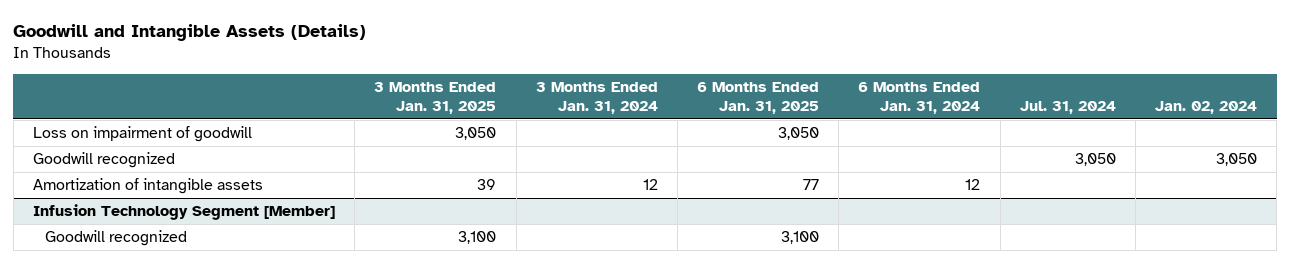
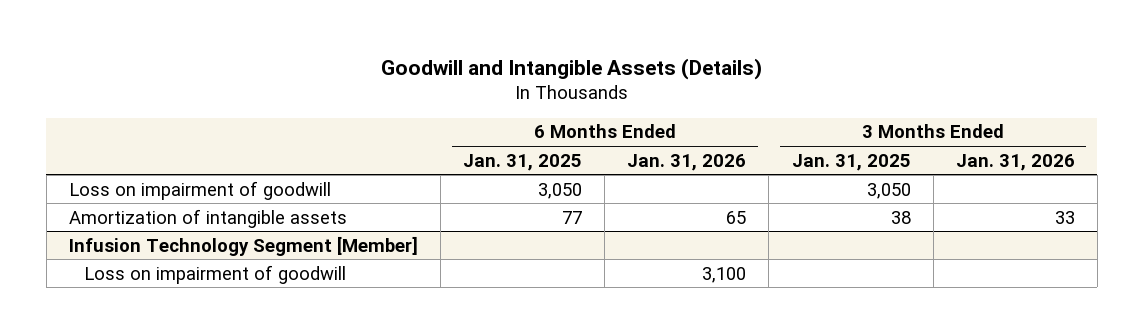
[535,82,658,115] 3 Months Ended Jan. 31, 2024 -> none
[858,82,981,115] 6 Months Ended Jan. 31, 2024 -> none
[1019,101,1116,115] Jul. 31, 2024 -> none
[1155,101,1258,115] Jan. 02, 2024 -> none
none -> [627,153,747,171] Jan. 31, 2026
none -> [955,153,1075,171] Jan. 31, 2026
[33,152,176,169] Goodwill recognized -> none
[477,179,497,191] 39 -> [890,210,911,224] 38
[45,230,188,247] Goodwill recognized -> none
none -> [83,264,346,284] Loss on impairment of goodwill

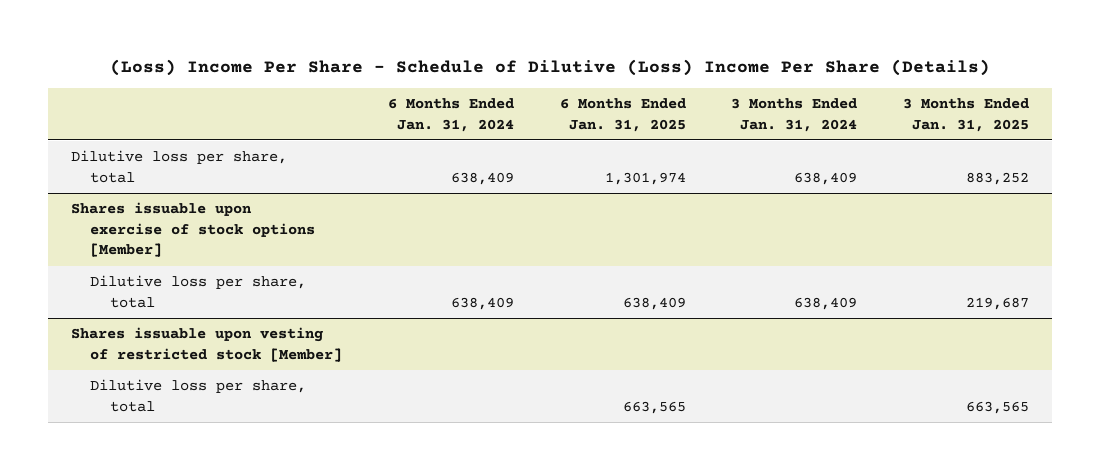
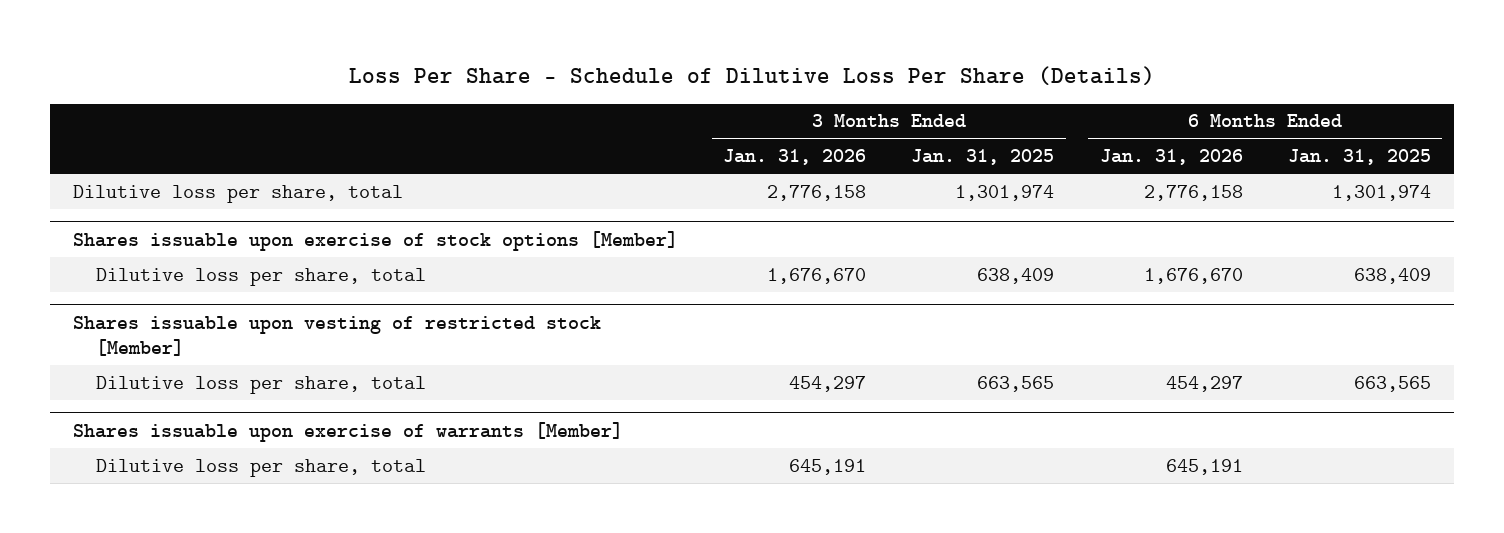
[109,59,990,77] (Loss) Income Per Share - Schedule of Dilutive (Loss) Income Per Share (Details) -> [348,65,1155,85] Loss Per Share - Schedule of Dilutive Loss Per Share (Details)
[387,98,514,132] 6 Months Ended Jan. 31, 2024 -> none
[731,98,858,132] 3 Months Ended Jan. 31, 2024 -> none
none -> [722,149,866,166] Jan. 31, 2026
none -> [1099,149,1243,166] Jan. 31, 2026
[966,171,1030,185] 883,252 -> [955,184,1055,201] 1,301,974
[966,296,1030,310] 219,687 -> [977,267,1055,284] 638,409
none -> [72,421,623,442] Shares issuable upon exercise of warrants [Member]
none -> [95,458,426,477] Dilutive loss per share, total

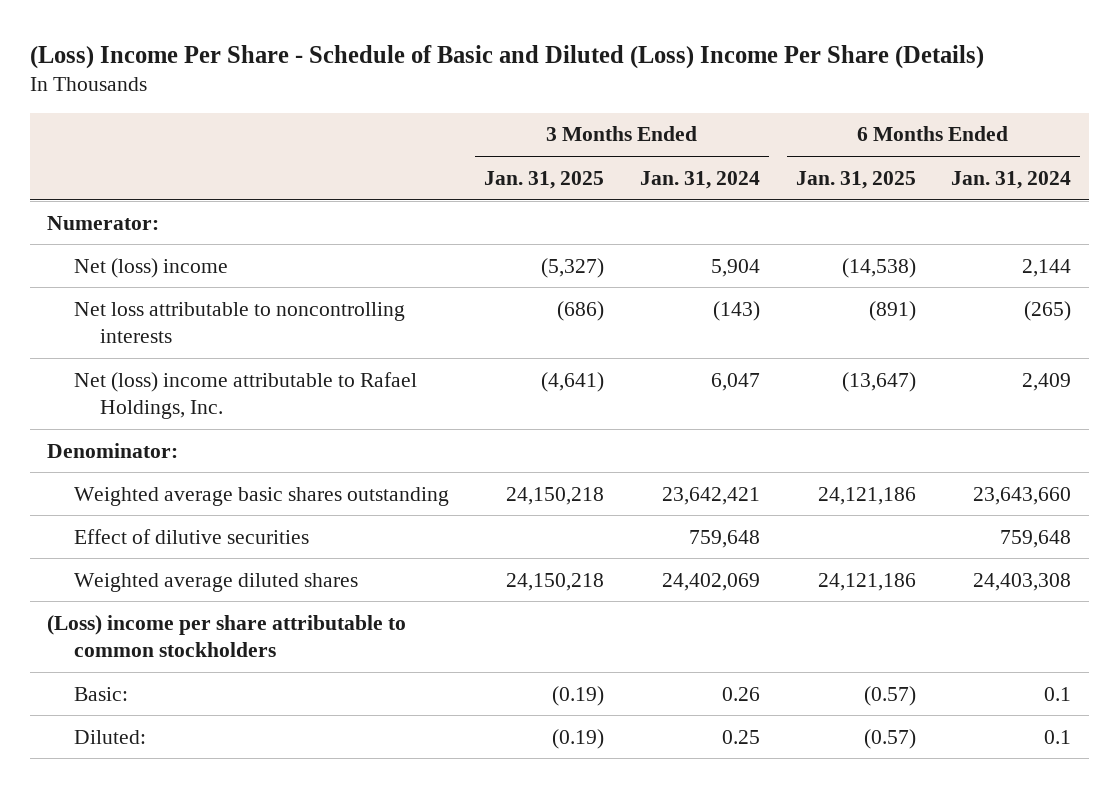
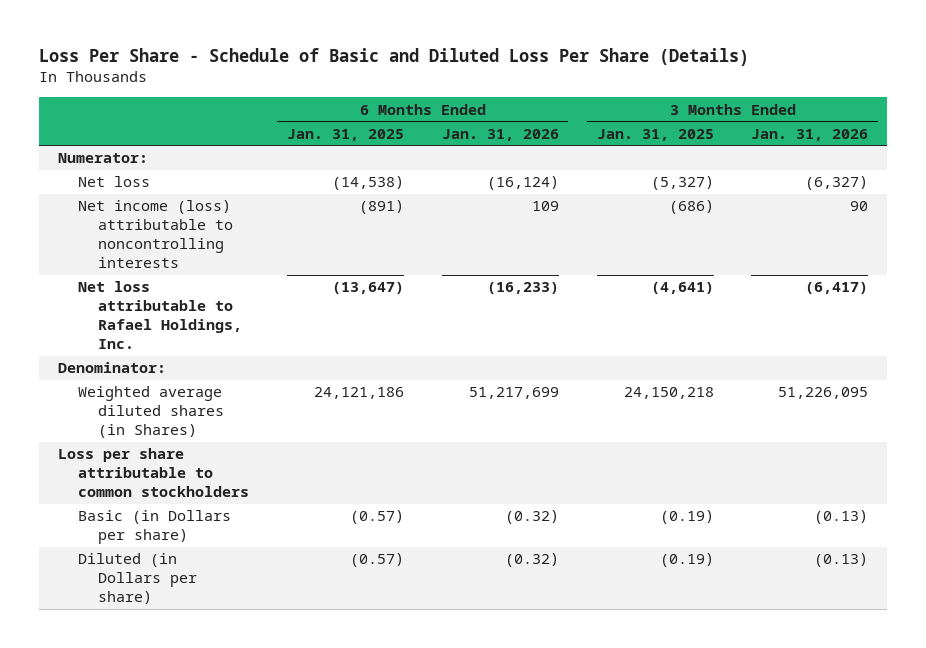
[29,44,984,69] (Loss) Income Per Share - Schedule of Basic and Diluted (Loss) Income Per Share (Details) -> [38,48,749,67] Loss Per Share - Schedule of Basic and Diluted Loss Per Share (Details)
[639,170,760,189] Jan. 31, 2024 -> none
[951,170,1072,189] Jan. 31, 2024 -> none
none -> [441,128,559,141] Jan. 31, 2026
none -> [751,128,869,141] Jan. 31, 2026
[73,257,228,278] Net (loss) income -> [77,176,150,188] Net loss
[73,301,405,344] Net loss attributable to noncontrolling interests -> [77,200,233,269] Net income (loss) attributable to noncontrolling interests
[73,371,417,420] Net (loss) income attributable to Rafael Holdings, Inc. -> [77,281,242,350] Net loss attributable to Rafael Holdings, Inc.
[73,486,449,506] Weighted average basic shares outstanding -> none
[73,528,309,544] Effect of dilutive securities -> none
[73,572,358,592] Weighted average diluted shares -> [77,386,224,439] Weighted average diluted shares (in Shares)
[47,614,407,658] (Loss) income per share attributable to common stockholders -> [57,448,249,498] Loss per share attributable to common stockholders
[73,686,128,701] Basic: -> [77,510,231,545] Basic (in Dollars per share)
[73,729,146,744] Diluted: -> [77,553,197,605] Diluted (in Dollars per share)

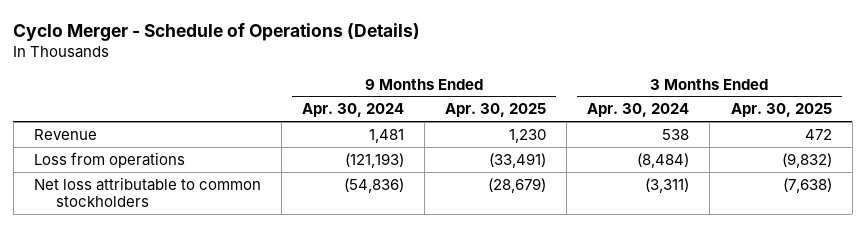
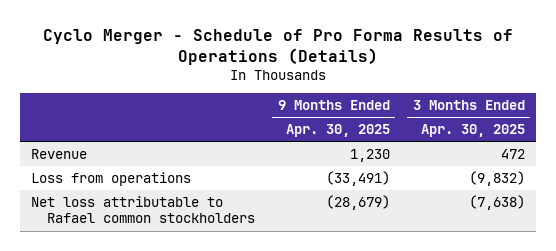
[13,22,421,41] Cyclo Merger - Schedule of Operations (Details) -> [42,28,513,65] Cyclo Merger - Schedule of Pro Forma Results of Operations (Details)
[302,103,405,118] Apr. 30, 2024 -> none
[587,103,690,118] Apr. 30, 2024 -> none
[33,176,261,208] Net loss attributable to common stockholders -> [30,195,255,224] Net loss attributable to Rafael common stockholders

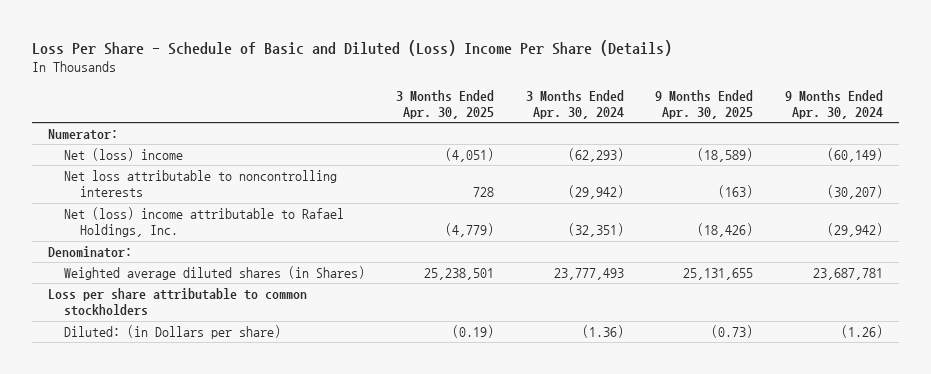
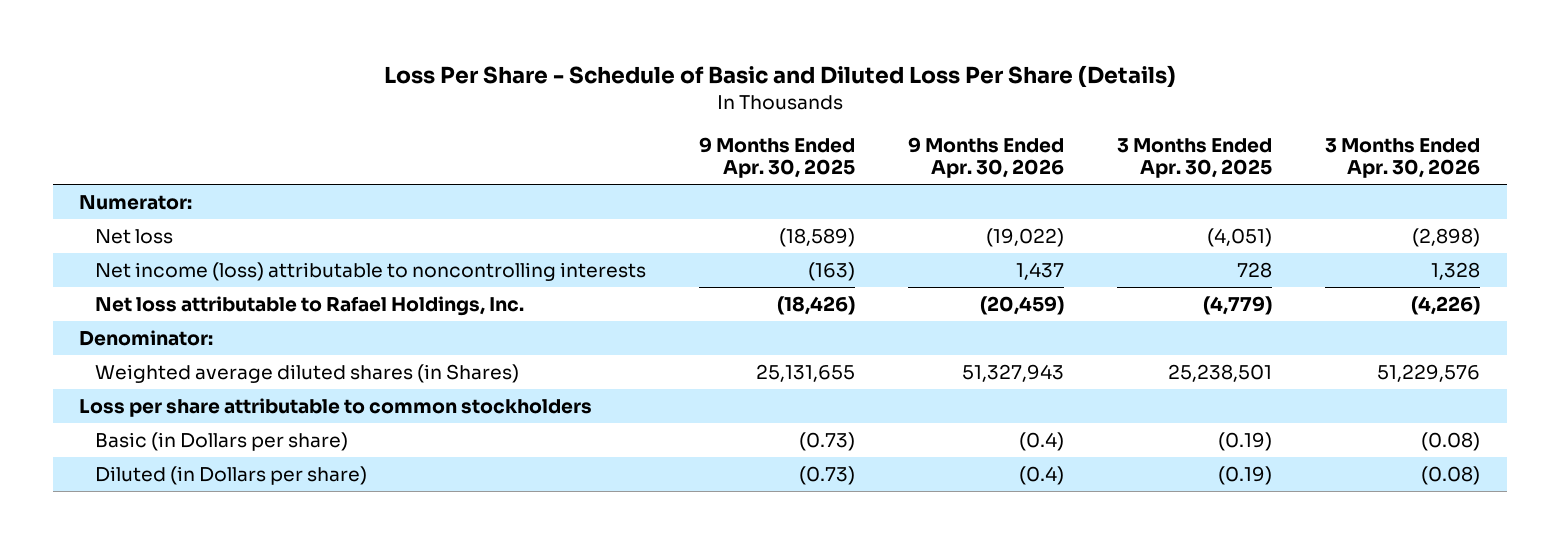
[32,40,673,57] Loss Per Share - Schedule of Basic and Diluted (Loss) Income Per Share (Details) -> [383,64,1176,88] Loss Per Share - Schedule of Basic and Diluted Loss Per Share (Details)
[525,89,624,120] 3 Months Ended Apr. 30, 2024 -> none
[785,89,884,120] 9 Months Ended Apr. 30, 2024 -> none
none -> [907,136,1064,179] 9 Months Ended Apr. 30, 2026
none -> [1325,137,1481,179] 3 Months Ended Apr. 30, 2026
[63,148,183,162] Net (loss) income -> [94,229,173,245] Net loss
[63,170,337,198] Net loss attributable to noncontrolling interests -> [94,262,646,282] Net income (loss) attributable to noncontrolling interests
[63,207,344,238] Net (loss) income attributable to Rafael Holdings, Inc. -> [94,296,524,317] Net loss attributable to Rafael Holdings, Inc.
none -> [94,432,348,452] Basic (in Dollars per share)
[63,325,281,340] Diluted: (in Dollars per share) -> [94,466,367,486] Diluted (in Dollars per share)

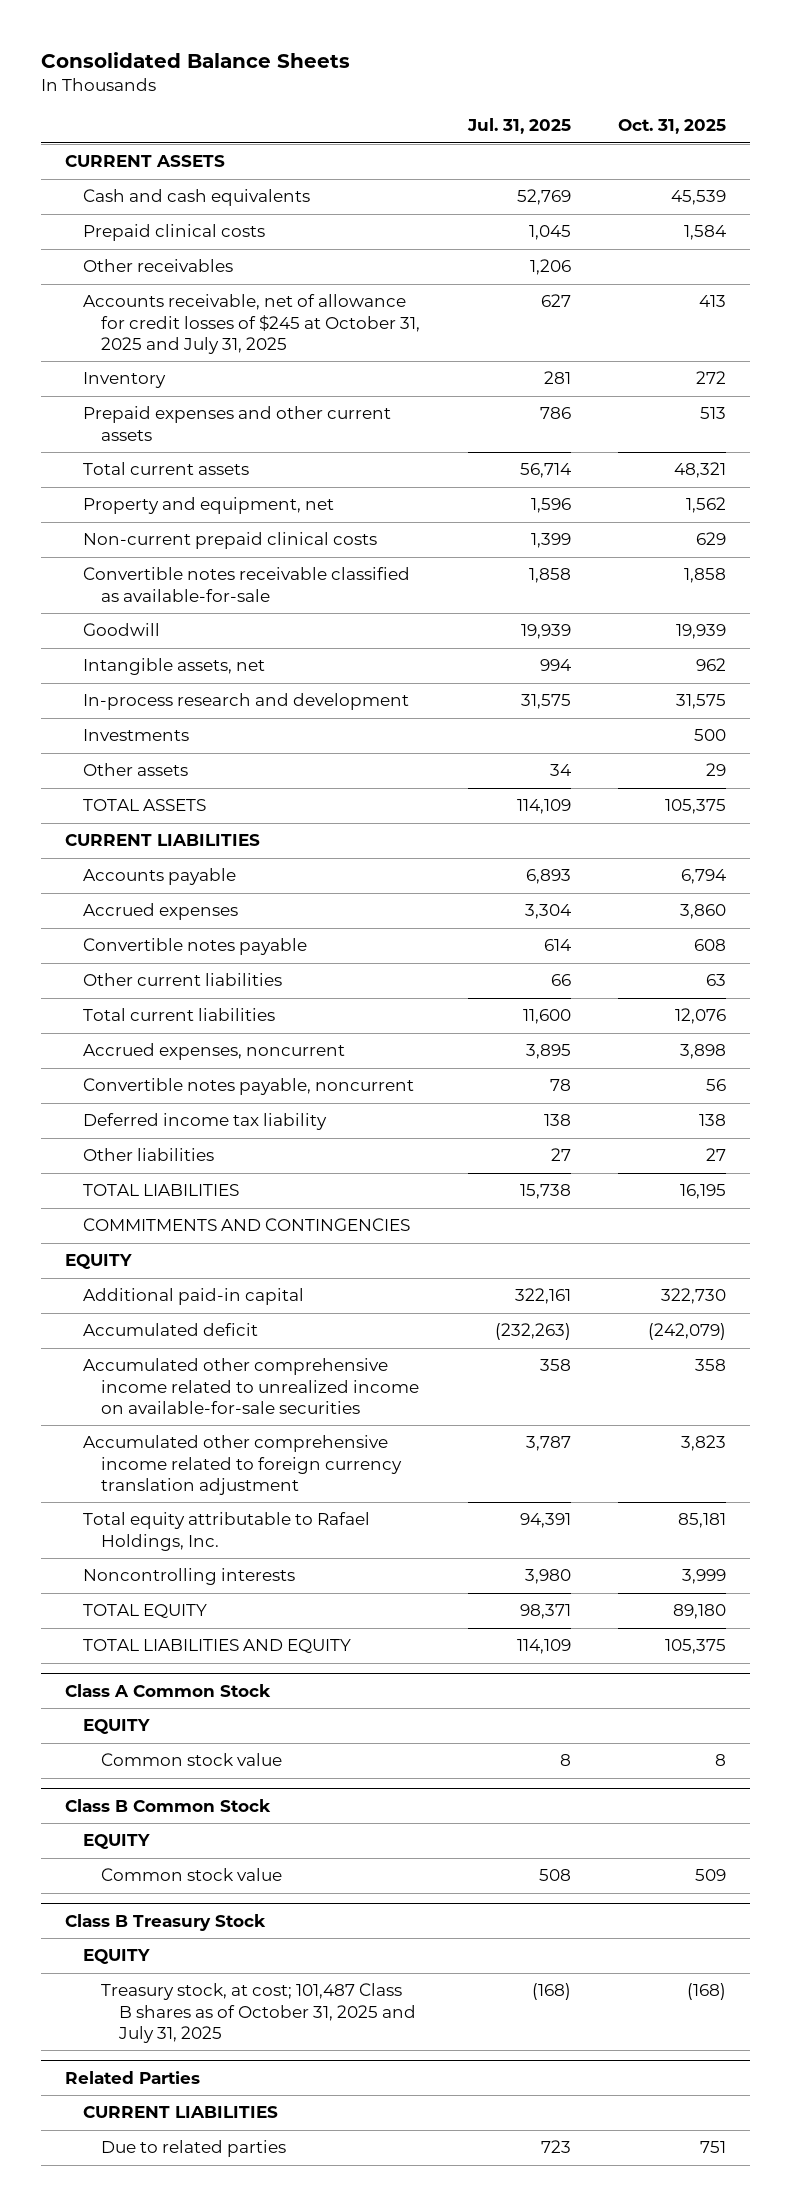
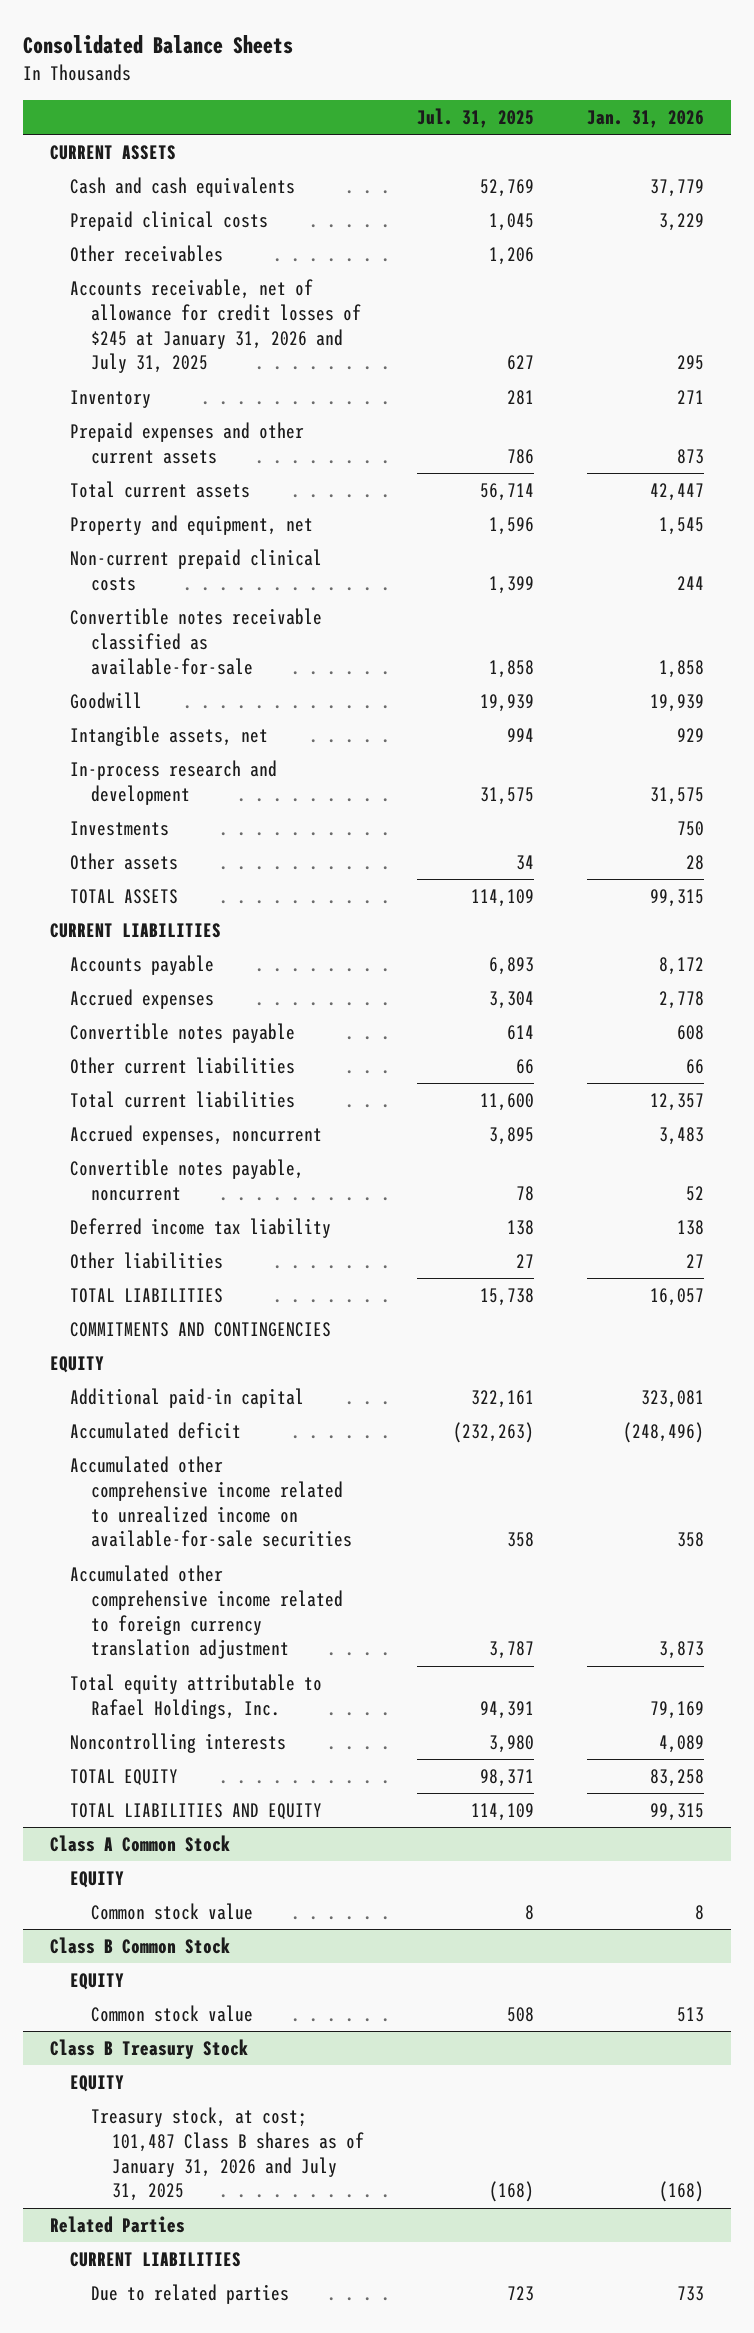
[618,119,727,135] Oct. 31, 2025 -> none
none -> [587,109,705,128] Jan. 31, 2026
[82,294,420,354] Accounts receivable, net of allowance for credit losses of $245 at October 31, 2025 and July 31, 2025 -> [70,279,362,374] Accounts receivable, net of allowance for credit losses of $245 at January 31, 2026 and July 31, 2025
[100,1983,416,2043] Treasury stock, at cost; 101,487 Class B shares as of October 31, 2025 and July 31, 2025 -> [91,2107,364,2202] Treasury stock, at cost; 101,487 Class B shares as of January 31, 2026 and July 31, 2025

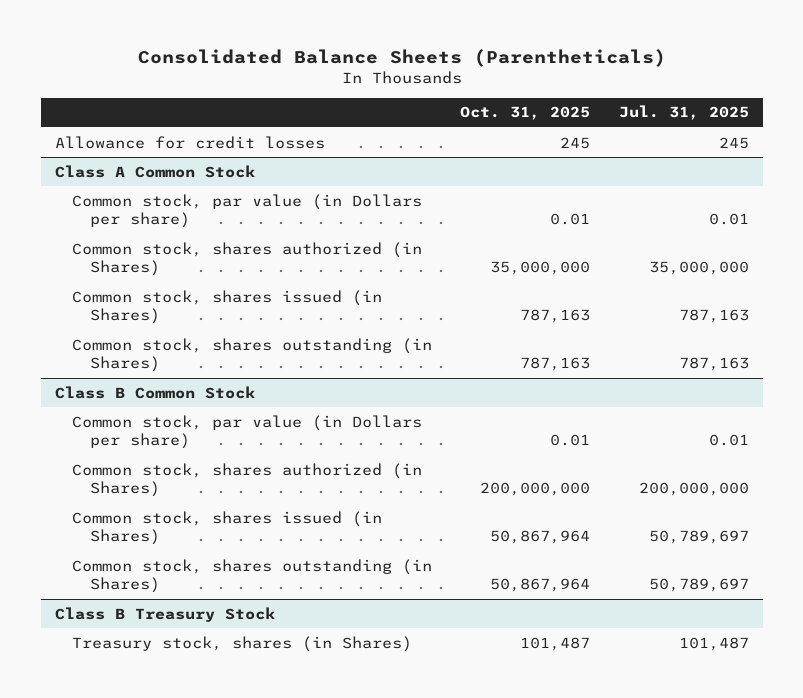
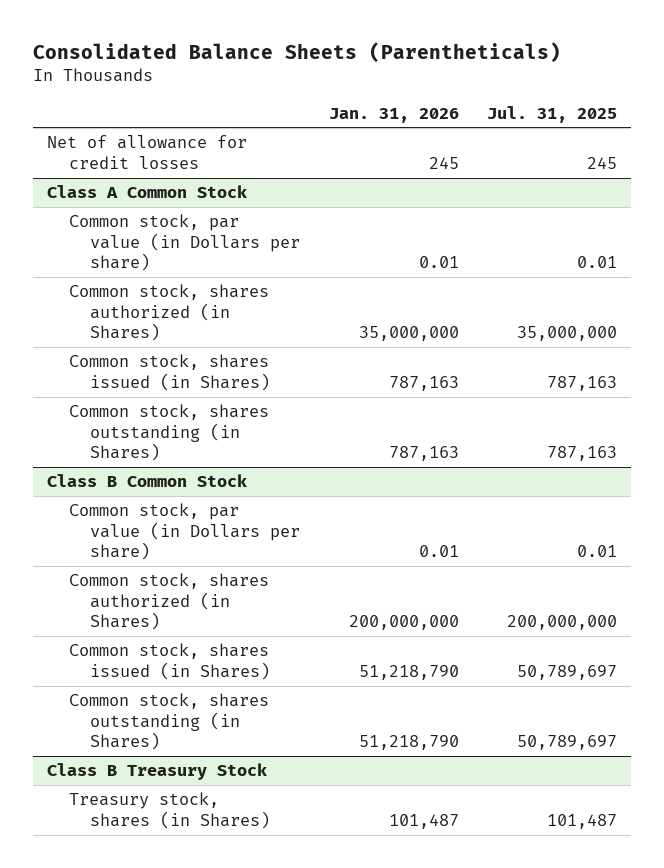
[460,106,591,121] Oct. 31, 2025 -> none
none -> [328,107,459,123] Jan. 31, 2026
[54,135,325,149] Allowance for credit losses -> [47,135,248,169] Net of allowance for credit losses

